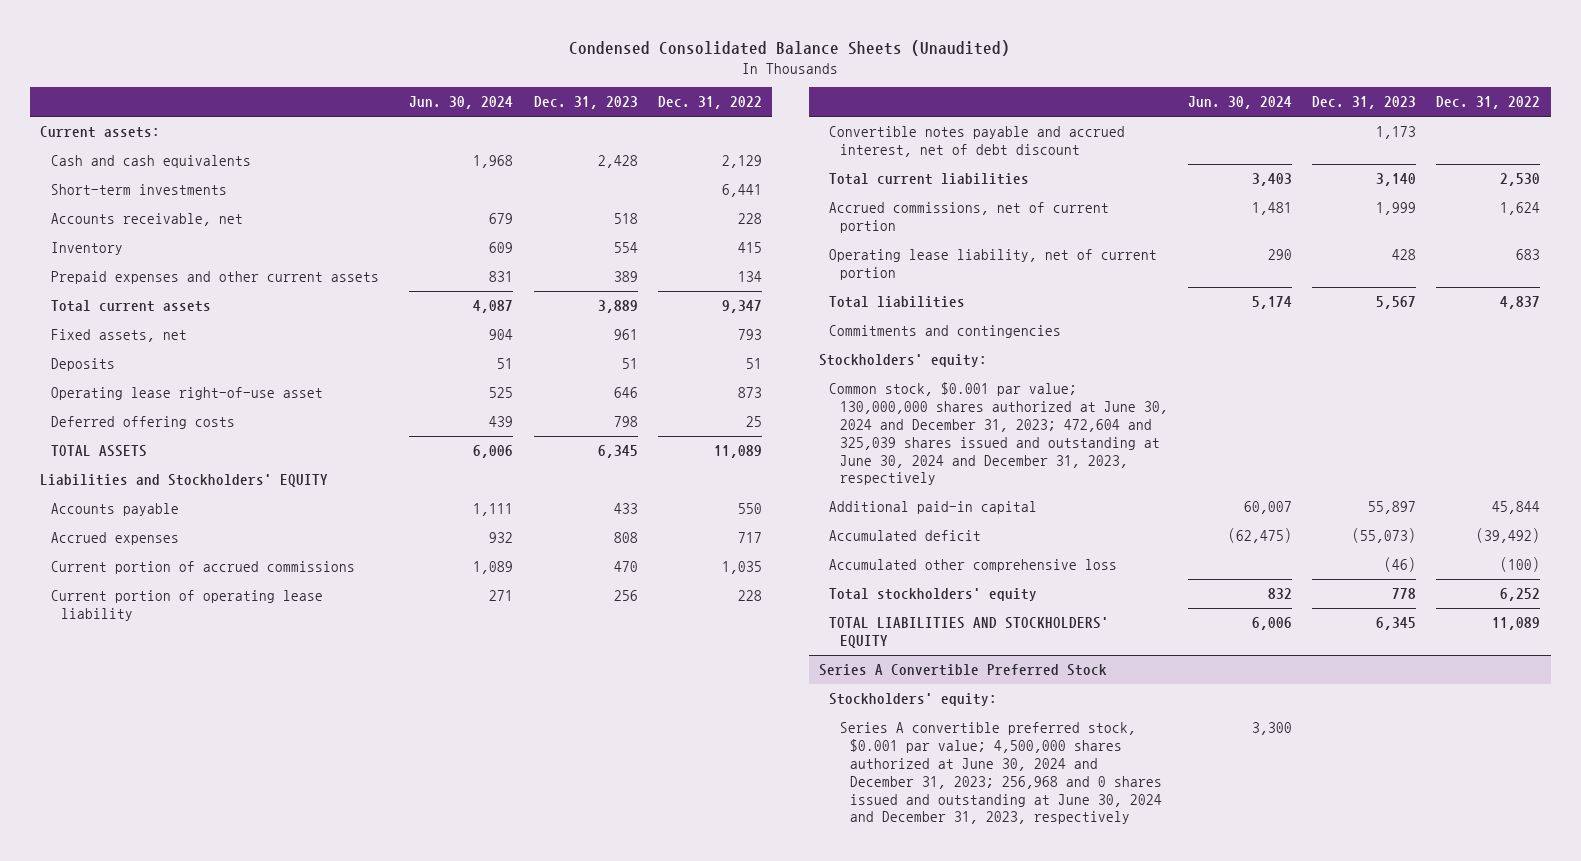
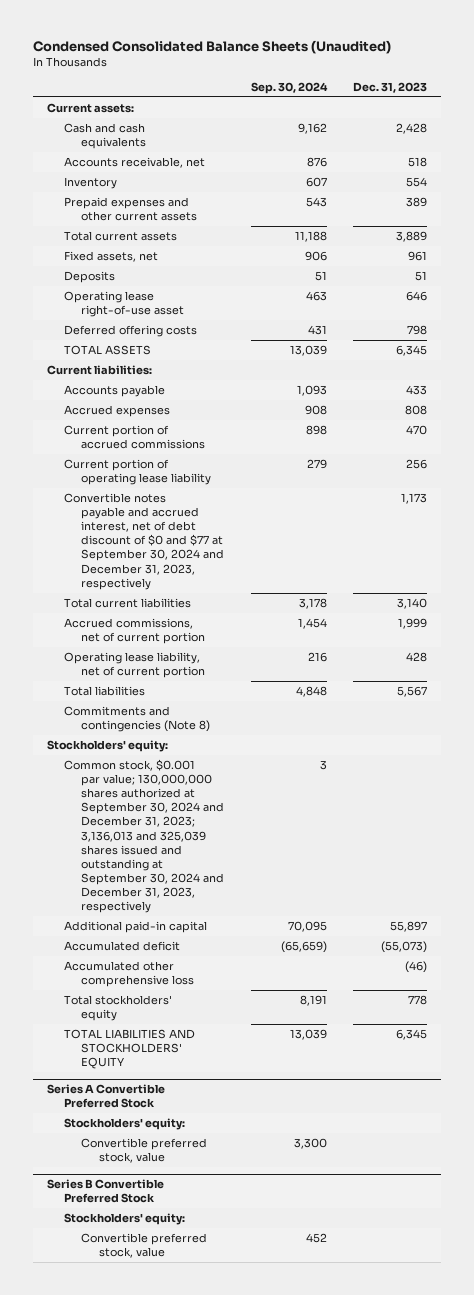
[409,96,514,110] Jun. 30, 2024 -> none
[657,96,762,110] Dec. 31, 2022 -> none
none -> [250,81,328,94] Sep. 30, 2024
[50,184,227,196] Short-term investments -> none
[40,474,329,488] Liabilities and Stockholders' EQUITY -> none
none -> [46,365,152,376] Current liabilities:
[829,126,1126,157] Convertible notes payable and accrued interest, net of debt discount -> [64,493,225,590] Convertible notes payable and accrued interest, net of debt discount of $0 and $77 at September 30, 2024 and December 31, 2023, respectively
[829,325,1062,339] Commitments and contingencies -> [64,706,211,733] Commitments and contingencies (Note 8)
[829,382,1168,486] Common stock, $0.001 par value; 130,000,000 shares authorized at June 30, 2024 and December 31, 2023; 472,604 and 325,039 shares issued and outstanding at June 30, 2024 and December 31, 2023, respectively -> [64,759,225,913] Common stock, $0.001 par value; 130,000,000 shares authorized at September 30, 2024 and December 31, 2023; 3,136,013 and 325,039 shares issued and outstanding at September 30, 2024 and December 31, 2023, respectively
[839,722,1163,825] Series A convertible preferred stock, $0.001 par value; 4,500,000 shares authorized at June 30, 2024 and December 31, 2023; 256,968 and 0 shares issued and outstanding at June 30, 2024 and December 31, 2023, respectively -> [81,1138,208,1164] Convertible preferred stock, value
none -> [46,1179,164,1204] Series B Convertible Preferred Stock
none -> [64,1213,186,1226] Stockholders' equity:
none -> [81,1233,208,1259] Convertible preferred stock, value

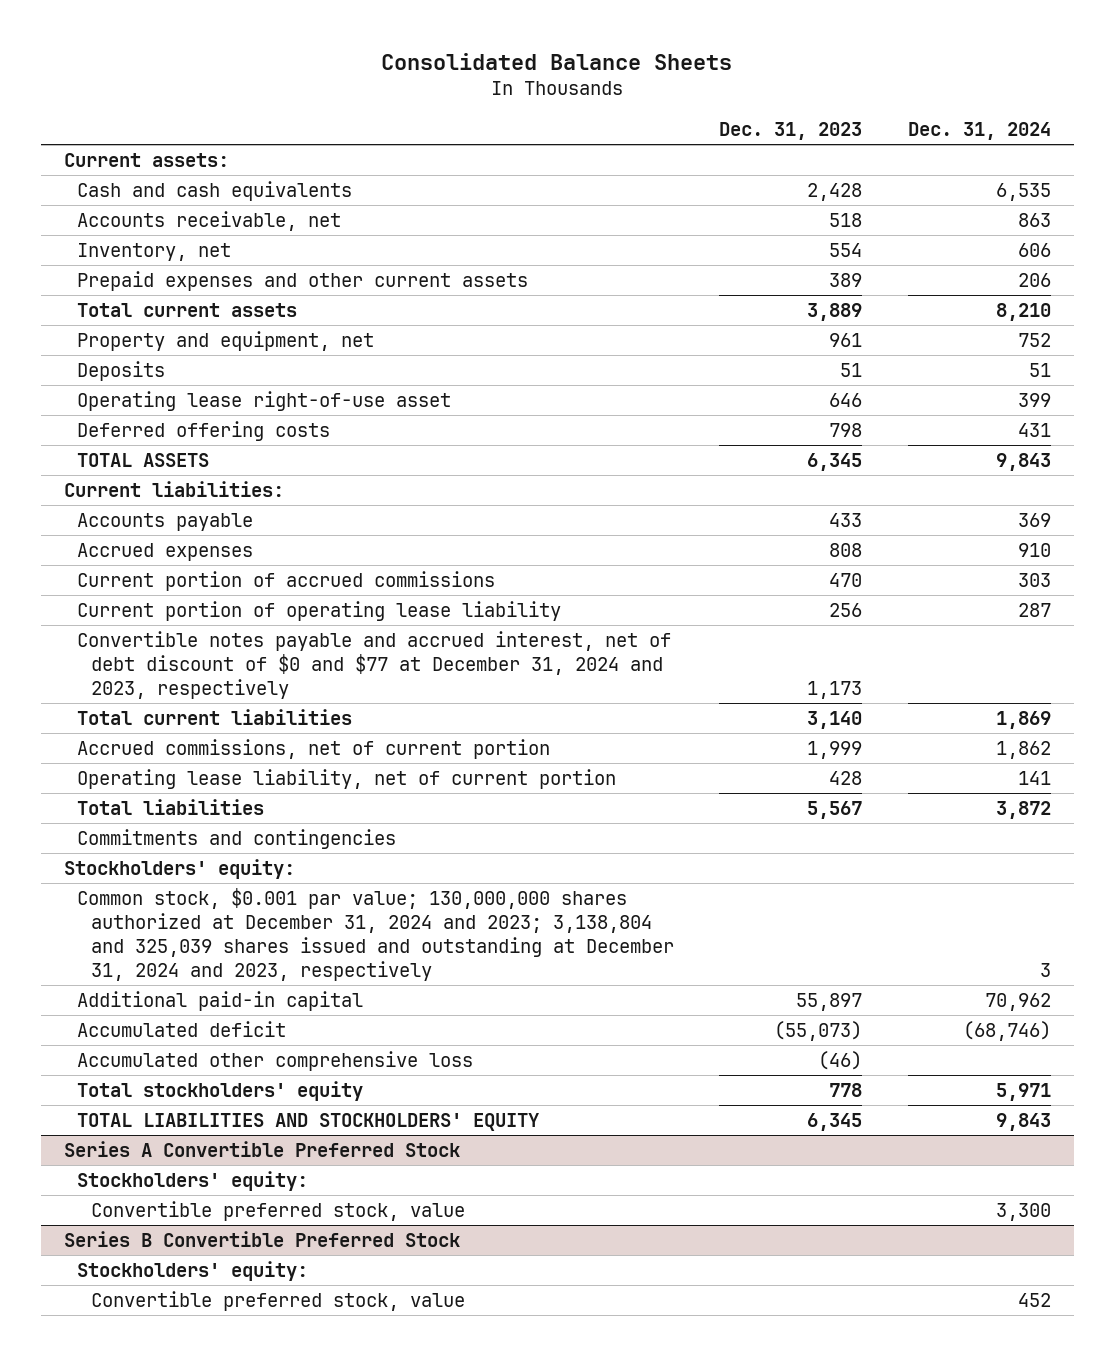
[33,39,392,54] Condensed Consolidated Balance Sheets (Unaudited) -> [381,52,733,70] Consolidated Balance Sheets
[250,81,328,94] Sep. 30, 2024 -> none
none -> [907,121,1051,140] Dec. 31, 2024
[64,177,118,190] Inventory -> [77,242,232,261] Inventory, net
[64,251,159,263] Fixed assets, net -> [77,330,375,351] Property and equipment, net
[64,493,225,590] Convertible notes payable and accrued interest, net of debt discount of $0 and $77 at September 30, 2024 and December 31, 2023, respectively -> [77,630,672,699] Convertible notes payable and accrued interest, net of debt discount of $0 and $77 at December 31, 2024 and 2023, respectively
[64,706,211,733] Commitments and contingencies (Note 8) -> [77,828,397,849] Commitments and contingencies
[64,759,225,913] Common stock, $0.001 par value; 130,000,000 shares authorized at September 30, 2024 and December 31, 2023; 3,136,013 and 325,039 shares issued and outstanding at September 30, 2024 and December 31, 2023, respectively -> [77,887,674,981] Common stock, $0.001 par value; 130,000,000 shares authorized at December 31, 2024 and 2023; 3,138,804 and 325,039 shares issued and outstanding at December 31, 2024 and 2023, respectively

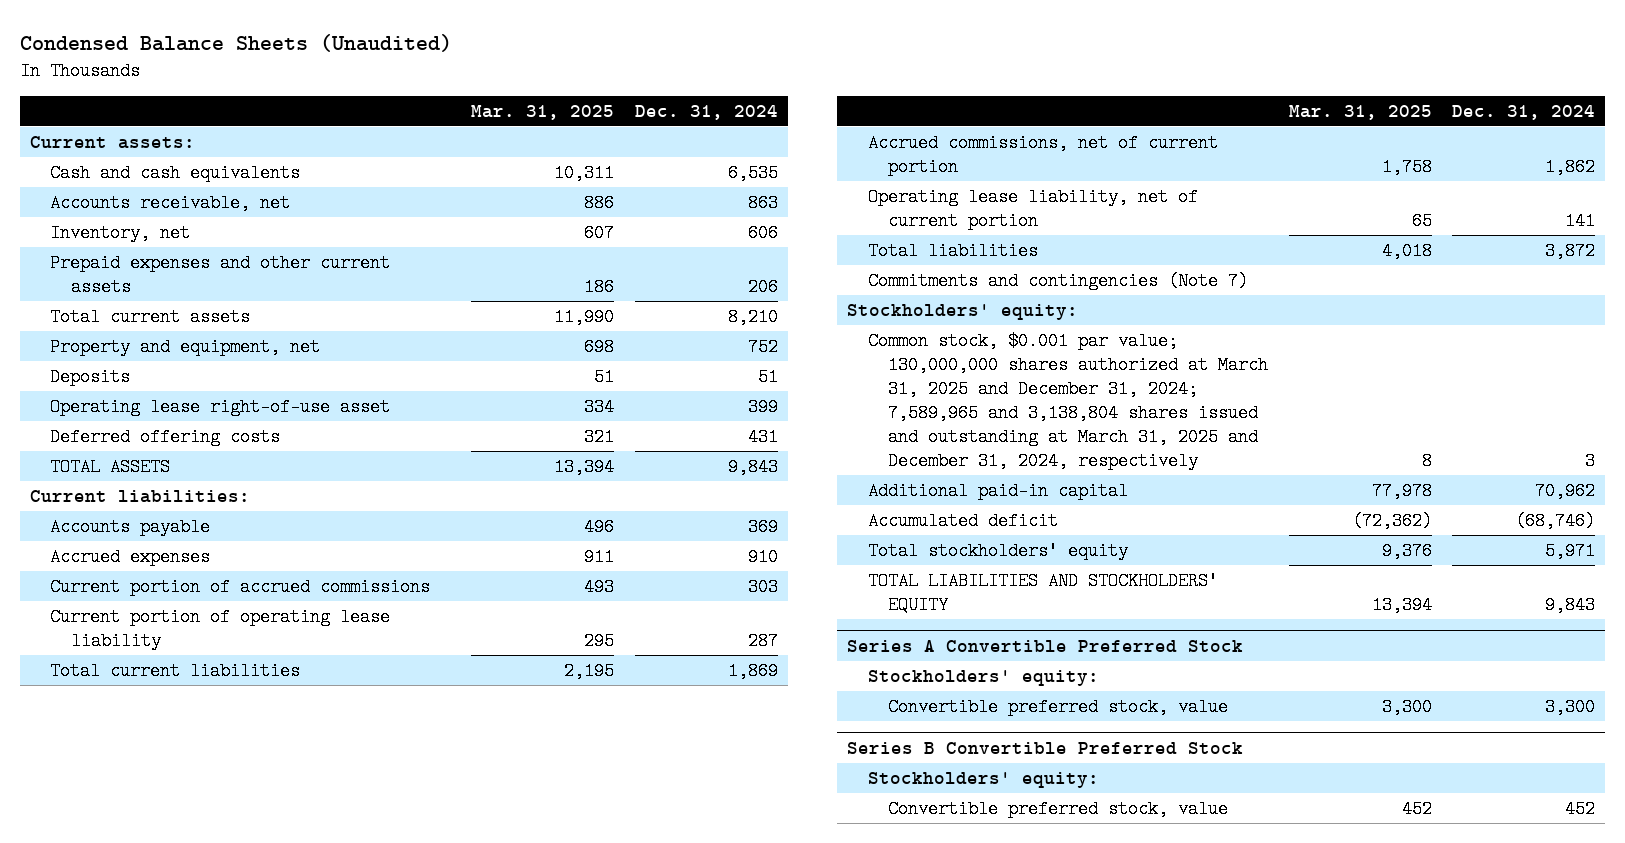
[381,52,733,70] Consolidated Balance Sheets -> [19,33,452,52] Condensed Balance Sheets (Unaudited)
[719,121,863,140] Dec. 31, 2023 -> none
none -> [471,104,615,120] Mar. 31, 2025
[77,630,672,699] Convertible notes payable and accrued interest, net of debt discount of $0 and $77 at December 31, 2024 and 2023, respectively -> none
[77,828,397,849] Commitments and contingencies -> [867,272,1248,291] Commitments and contingencies (Note 7)
[77,887,674,981] Common stock, $0.001 par value; 130,000,000 shares authorized at December 31, 2024 and 2023; 3,138,804 and 325,039 shares issued and outstanding at December 31, 2024 and 2023, respectively -> [867,332,1268,470] Common stock, $0.001 par value; 130,000,000 shares authorized at March 31, 2025 and December 31, 2024; 7,589,965 and 3,138,804 shares issued and outstanding at March 31, 2025 and December 31, 2024, respectively
[77,1050,474,1071] Accumulated other comprehensive loss -> none

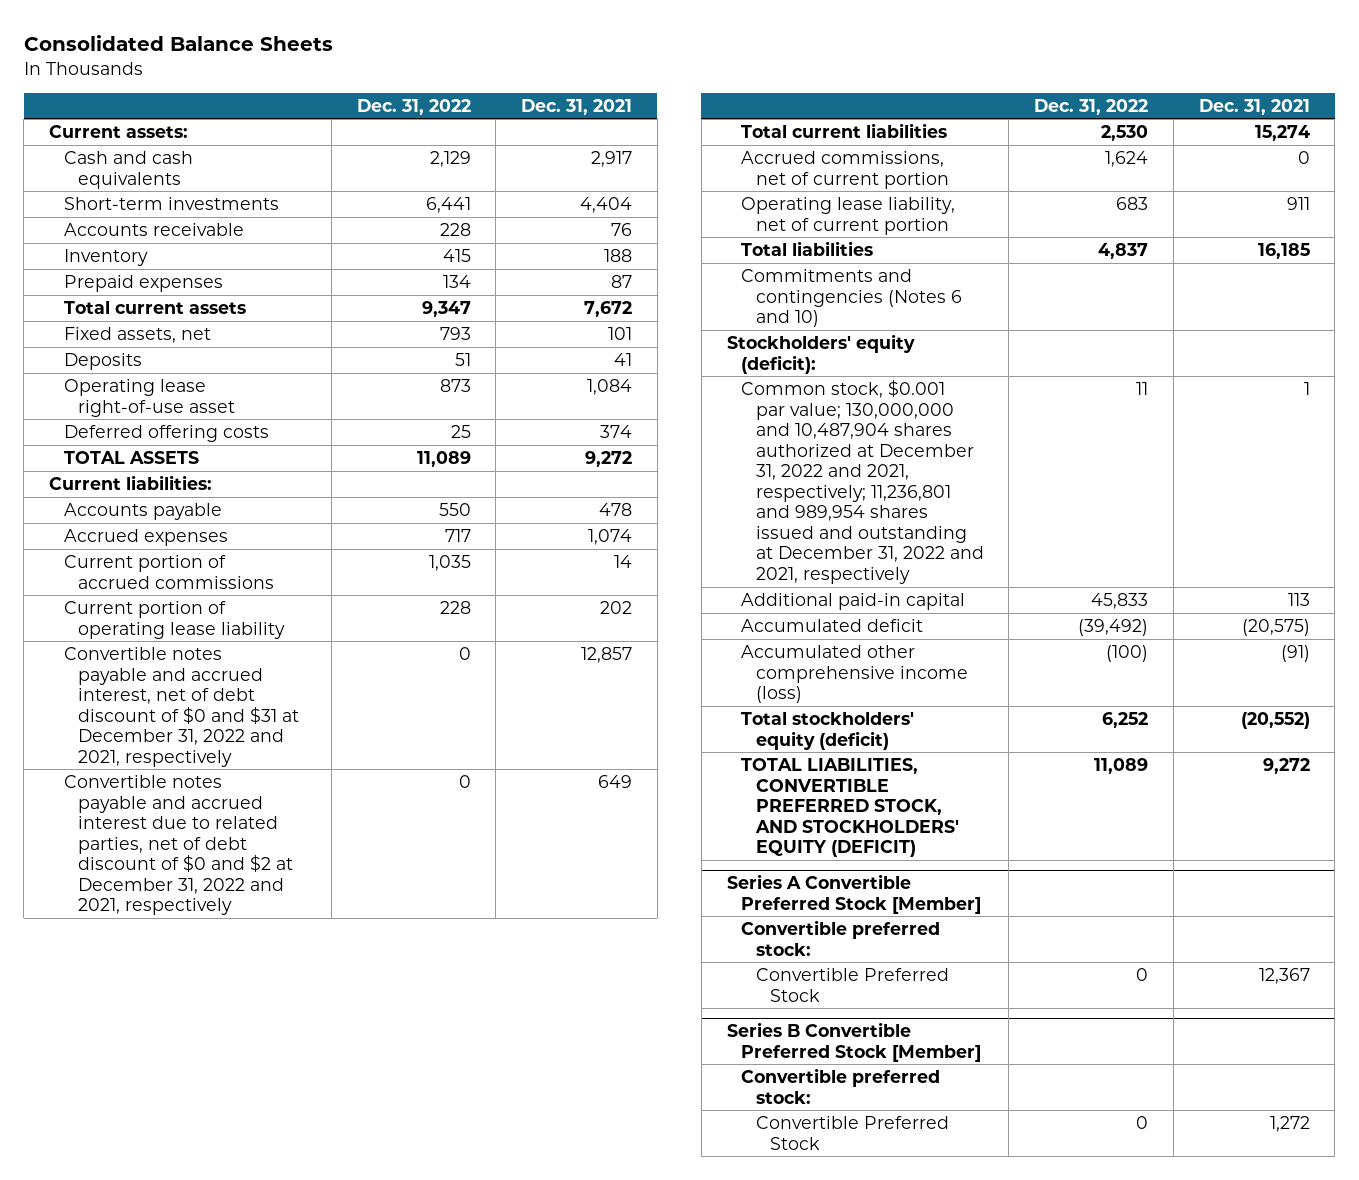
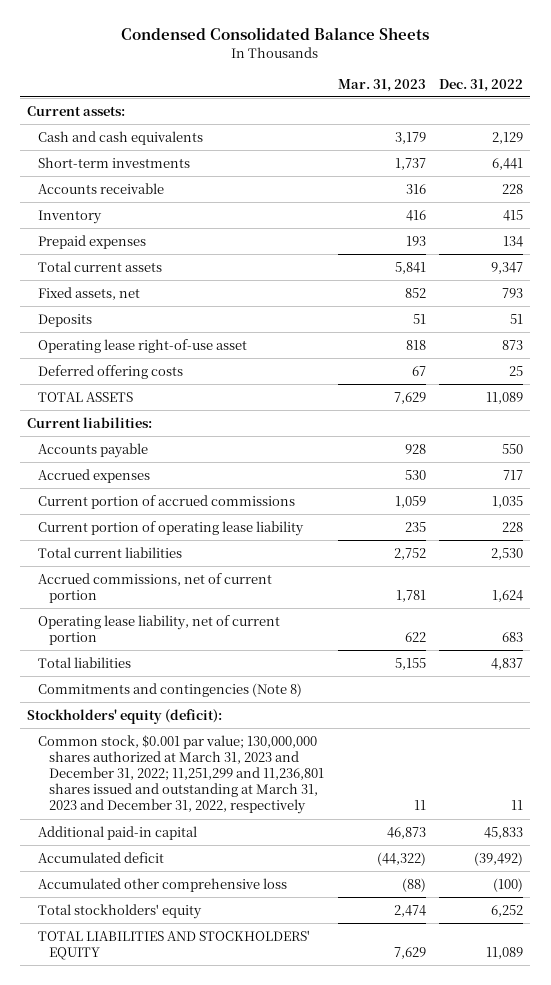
[23,35,333,52] Consolidated Balance Sheets -> [121,27,430,41] Condensed Consolidated Balance Sheets
[521,98,633,115] Dec. 31, 2021 -> none
none -> [337,78,426,92] Mar. 31, 2023
[63,646,300,767] Convertible notes payable and accrued interest, net of debt discount of $0 and $31 at December 31, 2022 and 2021, respectively -> none
[63,774,294,916] Convertible notes payable and accrued interest due to related parties, net of debt discount of $0 and $2 at December 31, 2022 and 2021, respectively -> none
[741,268,962,328] Commitments and contingencies (Notes 6 and 10) -> [38,682,303,697] Commitments and contingencies (Note 8)
[741,379,984,584] Common stock, $0.001 par value; 130,000,000 and 10,487,904 shares authorized at December 31, 2022 and 2021, respectively; 11,236,801 and 989,954 shares issued and outstanding at December 31, 2022 and 2021, respectively -> [38,734,324,815] Common stock, $0.001 par value; 130,000,000 shares authorized at March 31, 2023 and December 31, 2022; 11,251,299 and 11,236,801 shares issued and outstanding at March 31, 2023 and December 31, 2022, respectively
[726,874,982,914] Series A Convertible Preferred Stock [Member] -> none
[741,919,941,956] Convertible preferred stock: -> none
[755,967,949,1002] Convertible Preferred Stock -> none
[726,1022,982,1062] Series B Convertible Preferred Stock [Member] -> none
[741,1067,941,1104] Convertible preferred stock: -> none
[755,1115,949,1150] Convertible Preferred Stock -> none
[741,644,968,704] Accumulated other comprehensive income (loss) -> [38,877,288,892] Accumulated other comprehensive loss
[741,711,915,750] Total stockholders' equity (deficit) -> [38,903,203,919] Total stockholders' equity
[741,757,959,858] TOTAL LIABILITIES, CONVERTIBLE PREFERRED STOCK, AND STOCKHOLDERS' EQUITY (DEFICIT) -> [38,929,311,960] TOTAL LIABILITIES AND STOCKHOLDERS' EQUITY

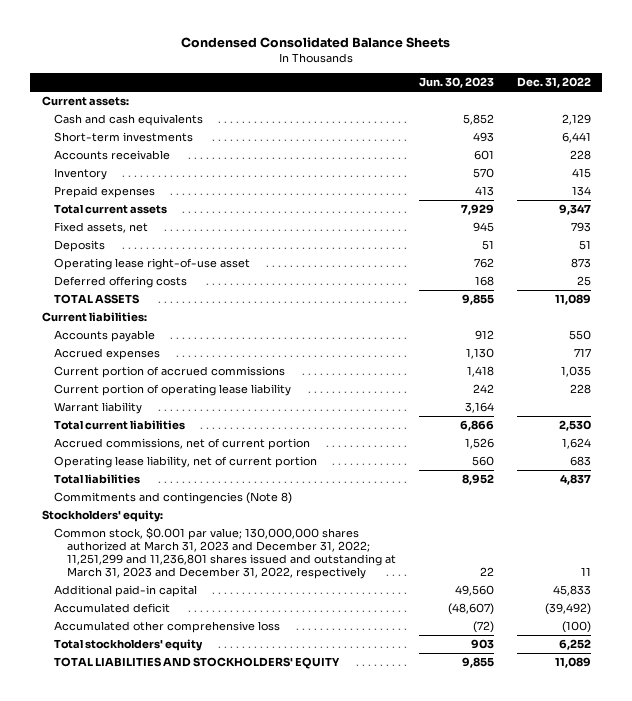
[337,78,426,92] Mar. 31, 2023 -> none
none -> [418,77,494,89] Jun. 30, 2023
none -> [54,402,143,415] Warrant liability
[27,708,223,724] Stockholders' equity (deficit): -> [41,510,163,523] Stockholders' equity:

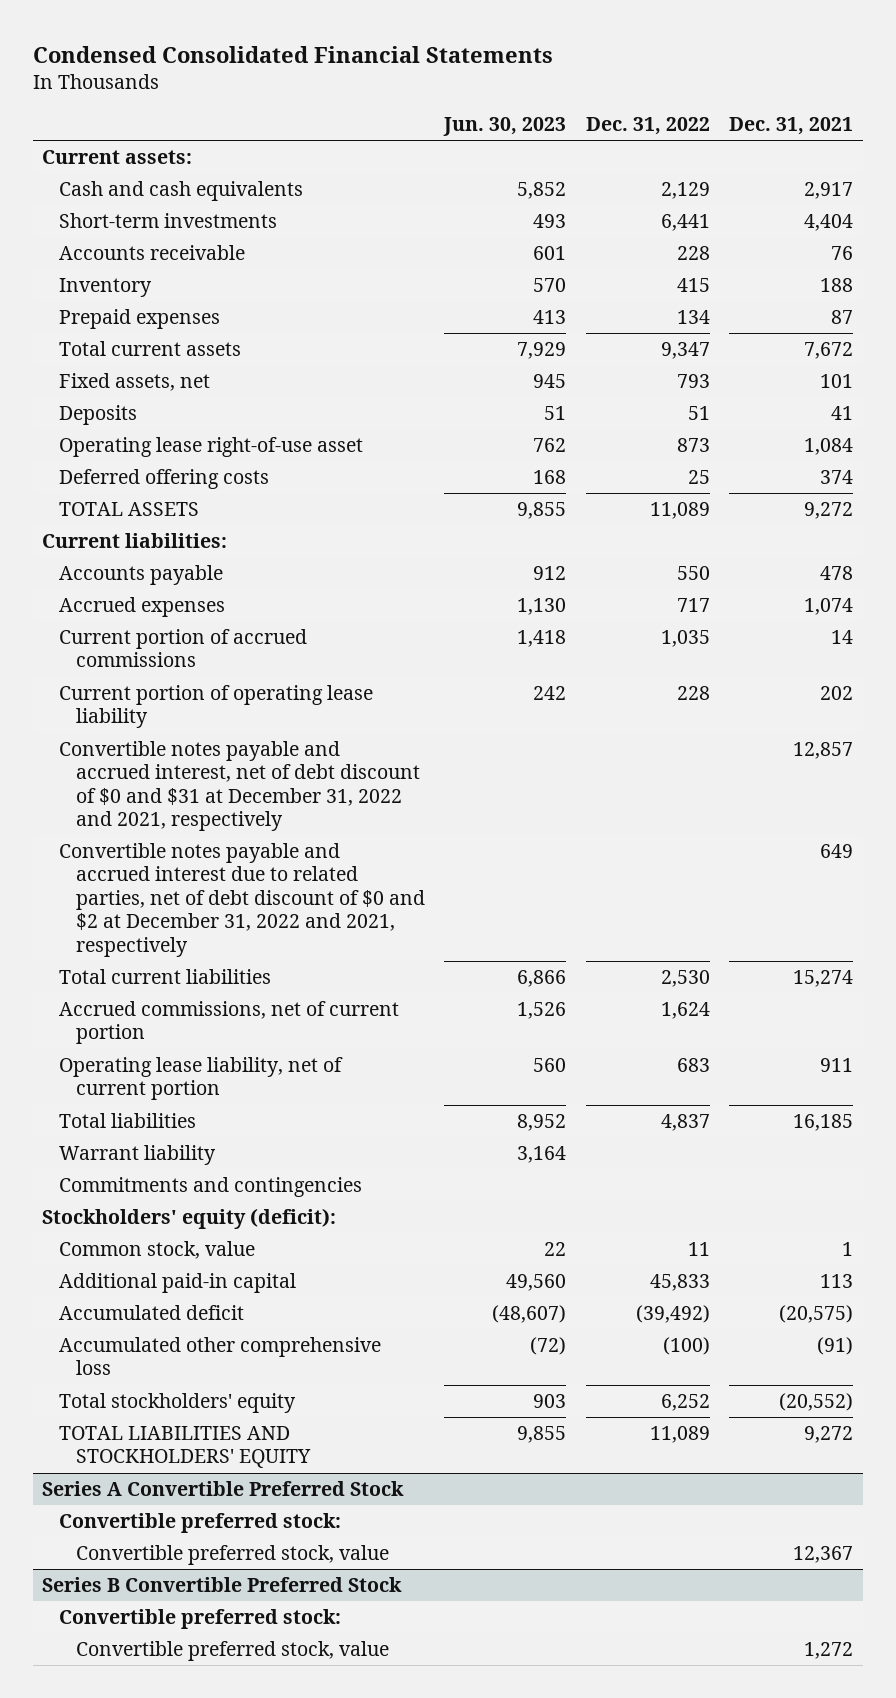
[181,37,451,49] Condensed Consolidated Balance Sheets -> [32,45,553,63] Condensed Consolidated Financial Statements
none -> [729,117,854,136] Dec. 31, 2021
none -> [59,741,420,832] Convertible notes payable and accrued interest, net of debt discount of $0 and $31 at December 31, 2022 and 2021, respectively
none -> [59,843,425,957] Convertible notes payable and accrued interest due to related parties, net of debt discount of $0 and $2 at December 31, 2022 and 2021, respectively
[54,402,143,415] Warrant liability -> [59,1145,217,1166] Warrant liability
[54,492,293,505] Commitments and contingencies (Note 8) -> [59,1177,363,1198] Commitments and contingencies
[41,510,163,523] Stockholders' equity: -> [42,1208,337,1230] Stockholders' equity (deficit):
[54,527,396,580] Common stock, $0.001 par value; 130,000,000 shares authorized at March 31, 2023 and December 31, 2022; 11,251,299 and 11,236,801 shares issued and outstanding at March 31, 2023 and December 31, 2022, respectively -> [59,1241,256,1260] Common stock, value
none -> [42,1481,405,1497] Series A Convertible Preferred Stock
none -> [59,1513,342,1534] Convertible preferred stock:
none -> [75,1545,389,1566] Convertible preferred stock, value
none -> [42,1577,403,1593] Series B Convertible Preferred Stock
none -> [59,1609,342,1630] Convertible preferred stock:
none -> [75,1641,389,1662] Convertible preferred stock, value

